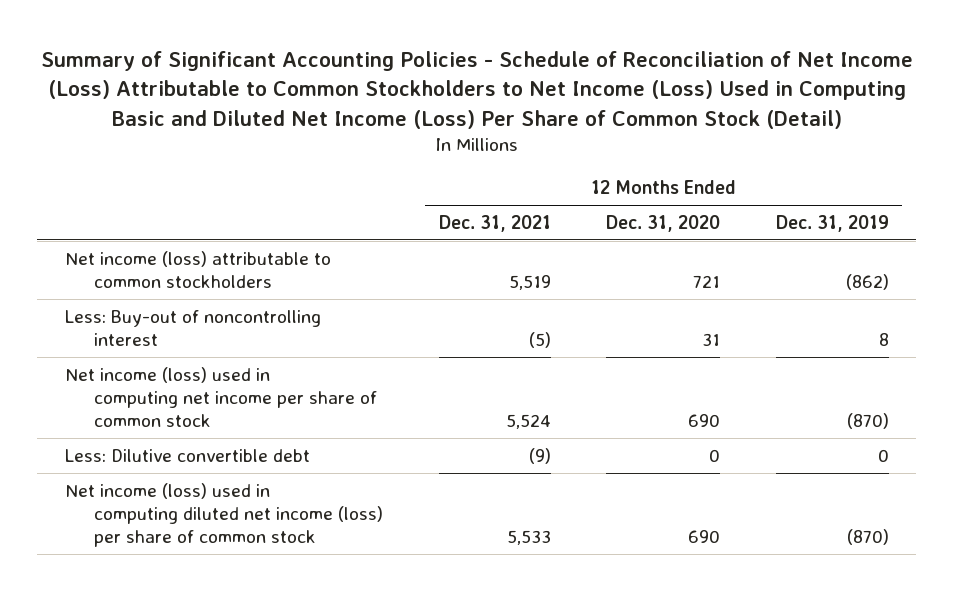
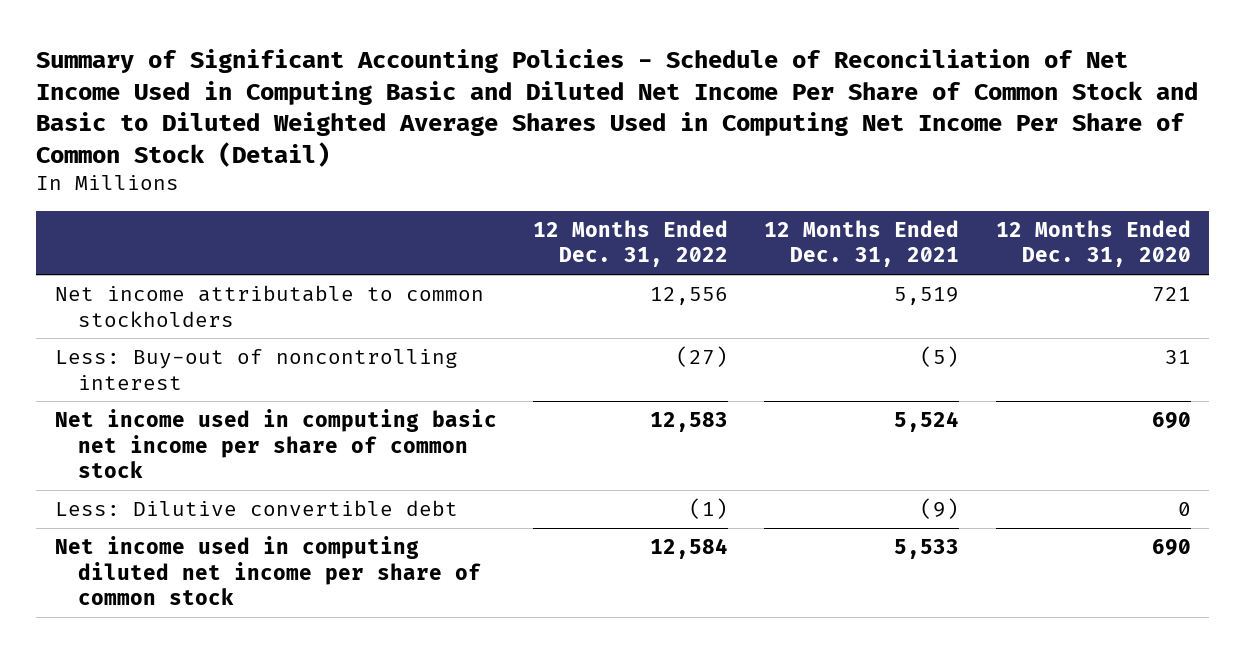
[40,50,913,129] Summary of Significant Accounting Policies - Schedule of Reconciliation of Net Income (Loss) Attributable to Common Stockholders to Net Income (Loss) Used in Computing Basic and Diluted Net Income (Loss) Per Share of Common Stock (Detail) -> [36,48,1199,167] Summary of Significant Accounting Policies - Schedule of Reconciliation of Net Income Used in Computing Basic and Diluted Net Income Per Share of Common Stock and Basic to Diluted Weighted Average Shares Used in Computing Net Income Per Share of Common Stock (Detail)
[775,214,889,232] Dec. 31, 2019 -> none
none -> [532,219,728,268] 12 Months Ended Dec. 31, 2022
[64,250,331,288] Net income (loss) attributable to common stockholders -> [54,284,484,327] Net income attributable to common stockholders
[64,366,378,428] Net income (loss) used in computing net income per share of common stock -> [54,408,497,479] Net income used in computing basic net income per share of common stock
[64,482,384,548] Net income (loss) used in computing diluted net income (loss) per share of common stock -> [54,535,482,606] Net income used in computing diluted net income per share of common stock

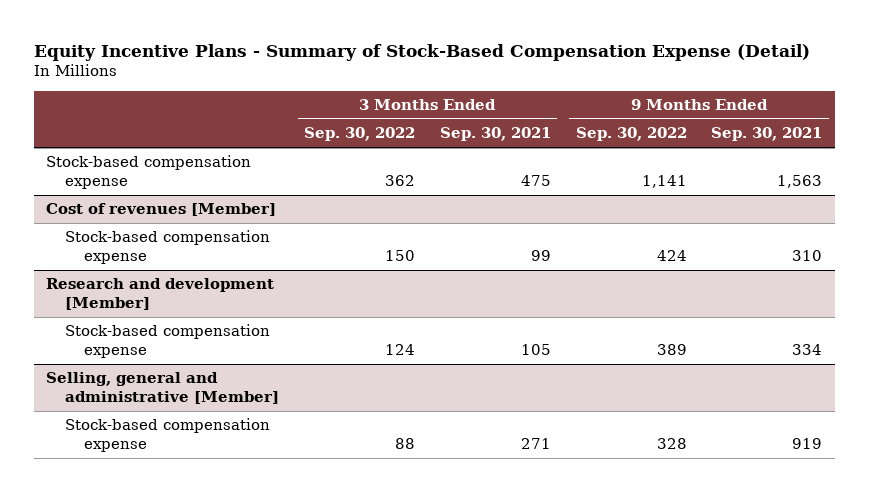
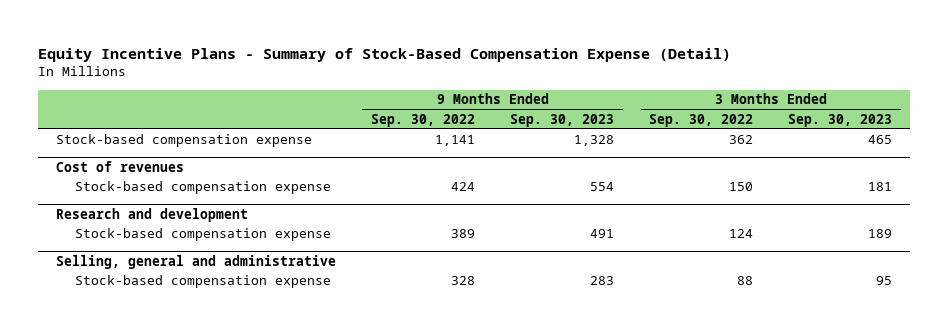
[439,127,551,142] Sep. 30, 2021 -> none
[711,127,823,142] Sep. 30, 2021 -> none
none -> [510,113,615,127] Sep. 30, 2023
none -> [788,113,893,127] Sep. 30, 2023
[46,203,277,217] Cost of revenues [Member] -> [56,161,185,173] Cost of revenues
[46,278,275,310] Research and development [Member] -> [56,208,249,223] Research and development
[46,372,280,404] Selling, general and administrative [Member] -> [56,255,337,270] Selling, general and administrative

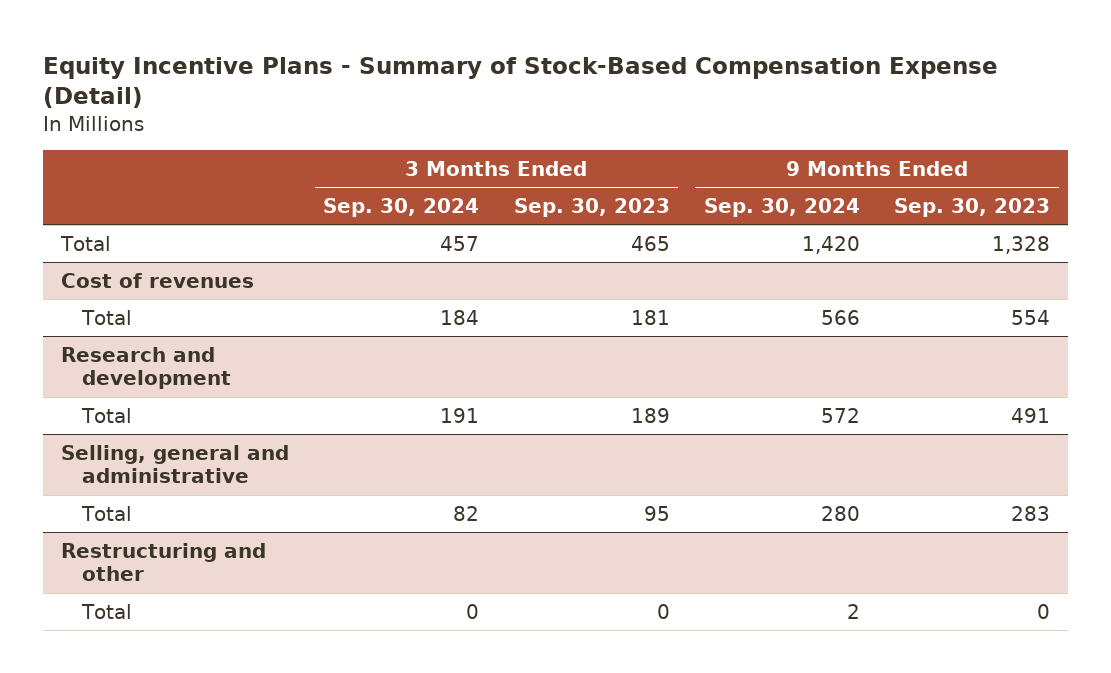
[371,113,476,127] Sep. 30, 2022 -> none
[649,113,754,127] Sep. 30, 2022 -> none
none -> [323,197,480,217] Sep. 30, 2024
none -> [704,197,861,217] Sep. 30, 2024
[56,134,313,148] Stock-based compensation expense -> [59,235,111,251] Total
[74,181,331,195] Stock-based compensation expense -> [81,309,133,325] Total
[74,228,331,242] Stock-based compensation expense -> [81,407,133,423] Total
[74,275,331,289] Stock-based compensation expense -> [81,505,133,521] Total
none -> [60,542,266,582] Restructuring and other
none -> [81,603,133,619] Total

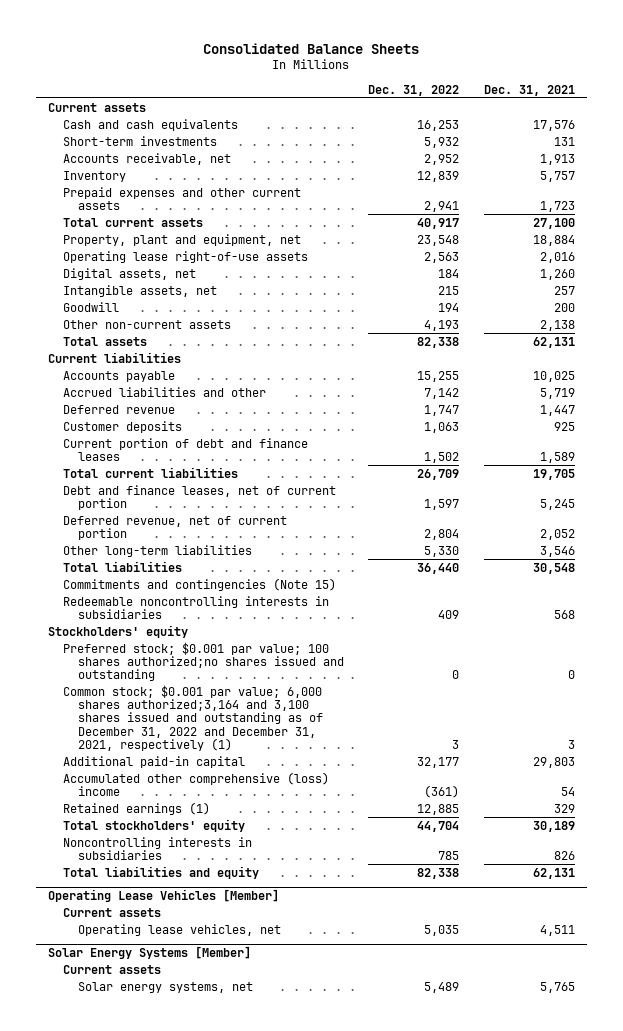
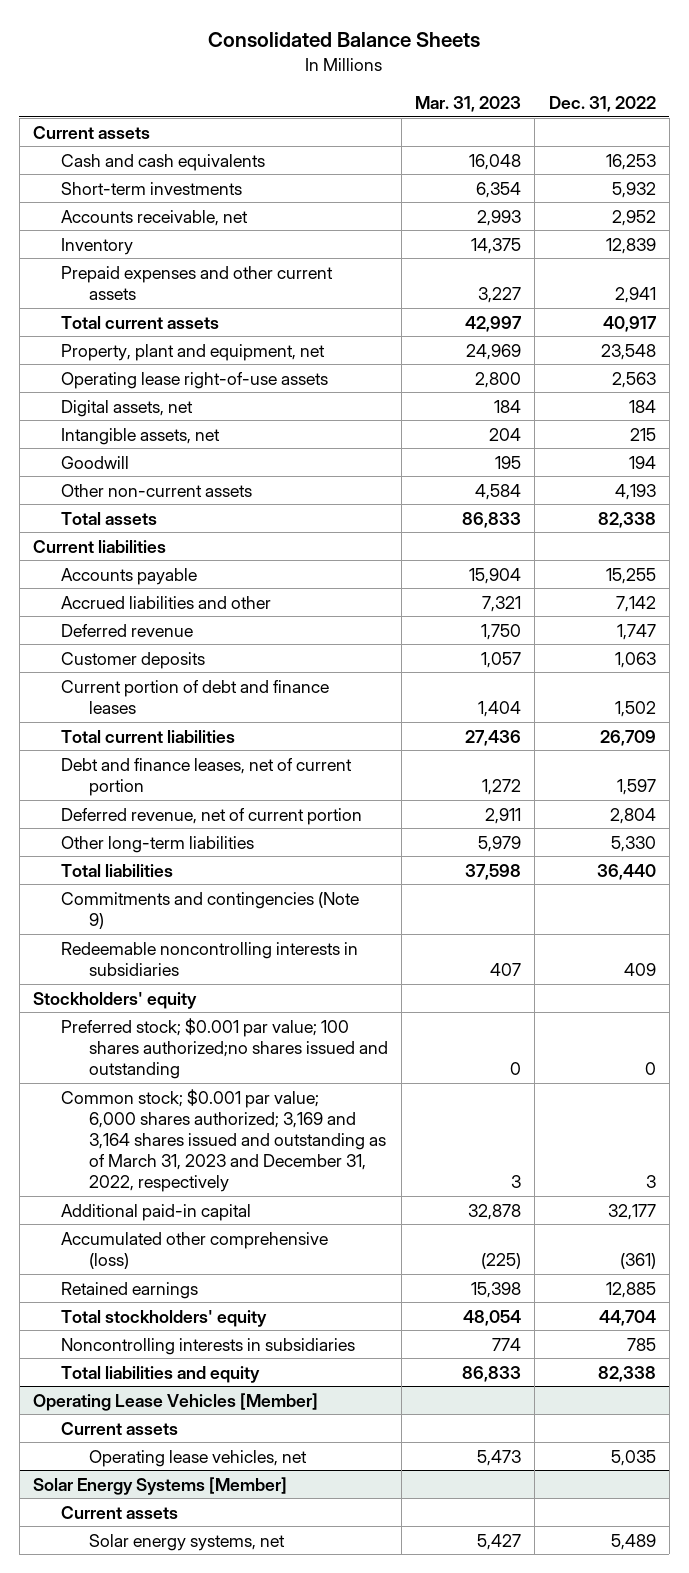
[483,84,575,96] Dec. 31, 2021 -> none
none -> [415,96,522,113] Mar. 31, 2023
[62,577,336,591] Commitments and contingencies (Note 15) -> [61,891,360,929] Commitments and contingencies (Note 9)
[62,684,323,752] Common stock; $0.001 par value; 6,000 shares authorized;3,164 and 3,100 shares issued and outstanding as of December 31, 2022 and December 31, 2021, respectively (1) -> [61,1088,386,1193] Common stock; $0.001 par value; 6,000 shares authorized; 3,169 and 3,164 shares issued and outstanding as of March 31, 2023 and December 31, 2022, respectively
[62,771,329,796] Accumulated other comprehensive (loss) income -> [61,1231,329,1269] Accumulated other comprehensive (loss)
[62,801,210,815] Retained earnings (1) -> [61,1281,199,1299] Retained earnings

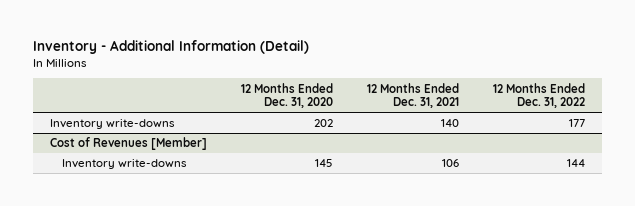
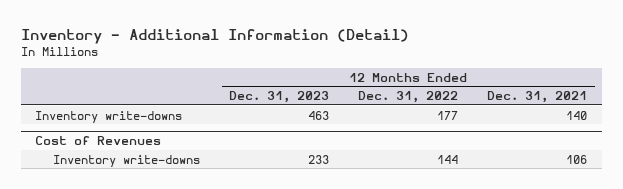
[241,82,334,109] 12 Months Ended Dec. 31, 2020 -> none
none -> [229,91,330,104] Dec. 31, 2023
[50,137,208,151] Cost of Revenues [Member] -> [35,136,162,146] Cost of Revenues

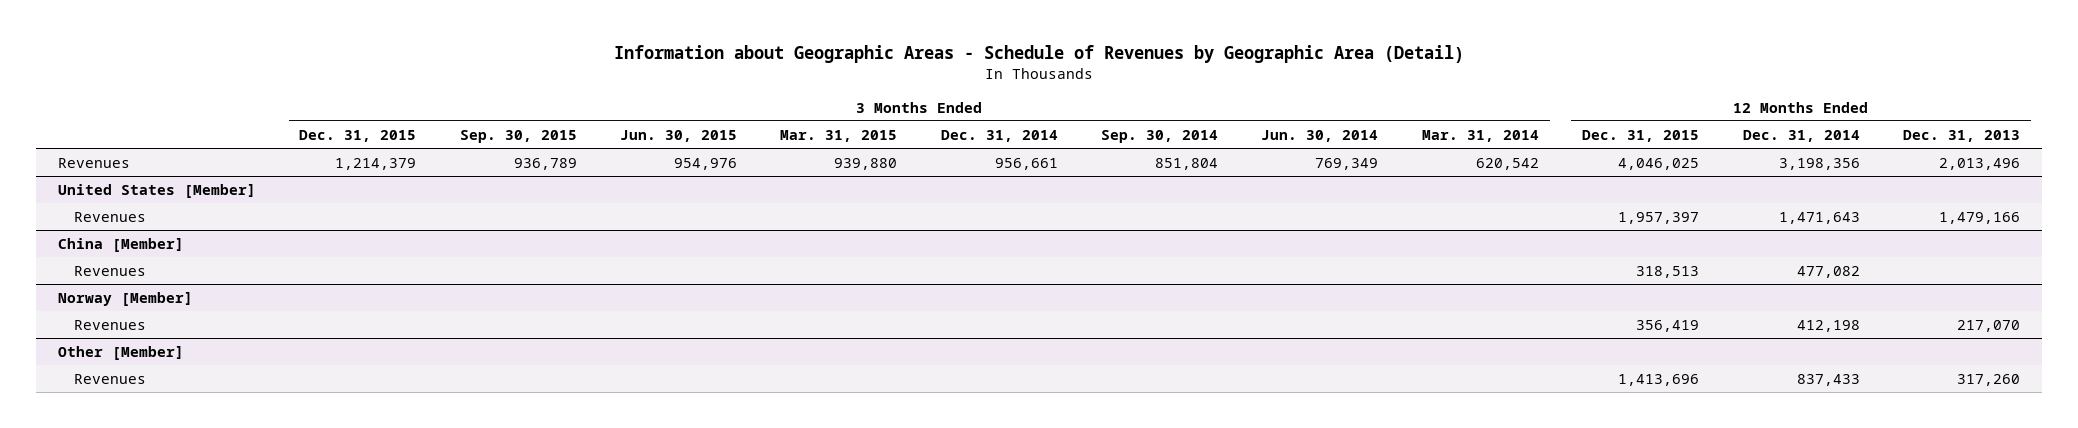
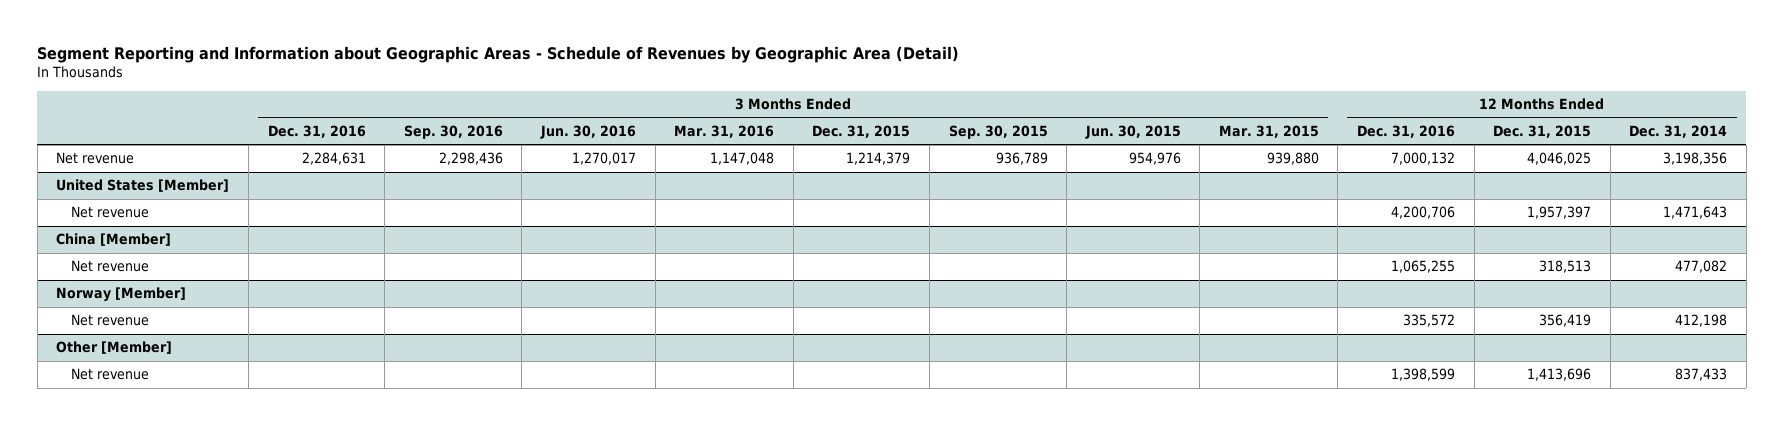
[613,45,1464,64] Information about Geographic Areas - Schedule of Revenues by Geographic Area (Detail) -> [37,45,960,63] Segment Reporting and Information about Geographic Areas - Schedule of Revenues by Geographic Area (Detail)
[940,129,1058,142] Dec. 31, 2014 -> none
[1101,129,1219,143] Sep. 30, 2014 -> none
[1261,129,1379,142] Jun. 30, 2014 -> none
[1421,129,1539,142] Mar. 31, 2014 -> none
[1902,129,2020,142] Dec. 31, 2013 -> none
none -> [267,124,366,138] Dec. 31, 2016
none -> [403,124,503,139] Sep. 30, 2016
none -> [539,124,636,139] Jun. 30, 2016
none -> [674,124,775,138] Mar. 31, 2016
none -> [1357,124,1456,138] Dec. 31, 2016
[58,157,131,168] Revenues -> [56,152,135,165] Net revenue
[74,211,147,222] Revenues -> [70,206,149,219] Net revenue
[74,265,147,276] Revenues -> [70,260,149,273] Net revenue
[74,319,147,330] Revenues -> [70,314,149,327] Net revenue
[74,373,147,384] Revenues -> [70,368,149,381] Net revenue

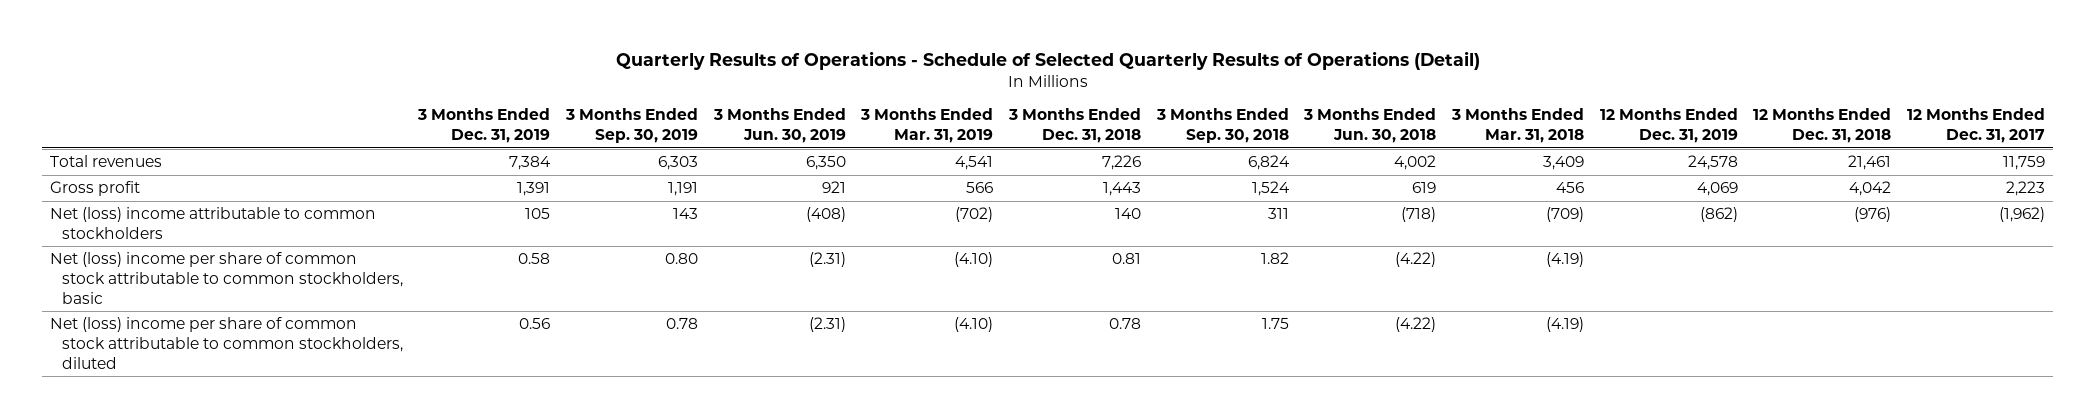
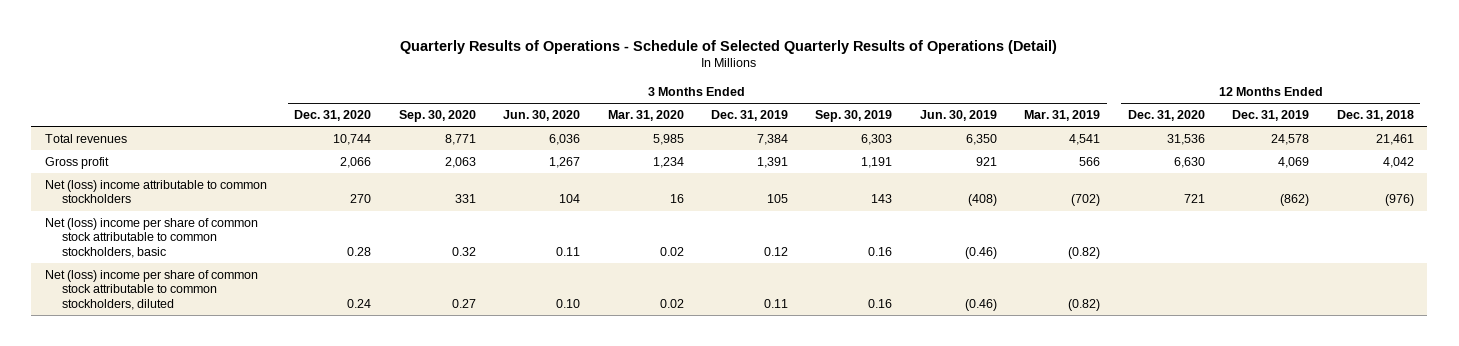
[1008,108,1142,144] 3 Months Ended Dec. 31, 2018 -> none
[1155,108,1289,144] 3 Months Ended Sep. 30, 2018 -> none
[1303,108,1437,144] 3 Months Ended Jun. 30, 2018 -> none
[1451,108,1585,144] 3 Months Ended Mar. 31, 2018 -> none
[1907,108,2046,144] 12 Months Ended Dec. 31, 2017 -> none
none -> [294,110,372,122] Dec. 31, 2020
none -> [398,110,476,123] Sep. 30, 2020
none -> [503,110,581,122] Jun. 30, 2020
none -> [607,110,684,122] Mar. 31, 2020
none -> [1127,110,1205,122] Dec. 31, 2020
[518,253,551,265] 0.58 -> [764,246,789,256] 0.12
[665,253,699,265] 0.80 -> [868,246,893,256] 0.16
[808,252,846,268] (2.31) -> [964,246,997,259] (0.46)
[954,252,994,268] (4.10) -> [1068,246,1101,259] (0.82)
[519,318,551,330] 0.56 -> [764,298,789,308] 0.11
[666,318,699,330] 0.78 -> [868,298,893,308] 0.16
[808,317,846,333] (2.31) -> [964,298,997,311] (0.46)
[954,317,994,333] (4.10) -> [1068,298,1101,311] (0.82)

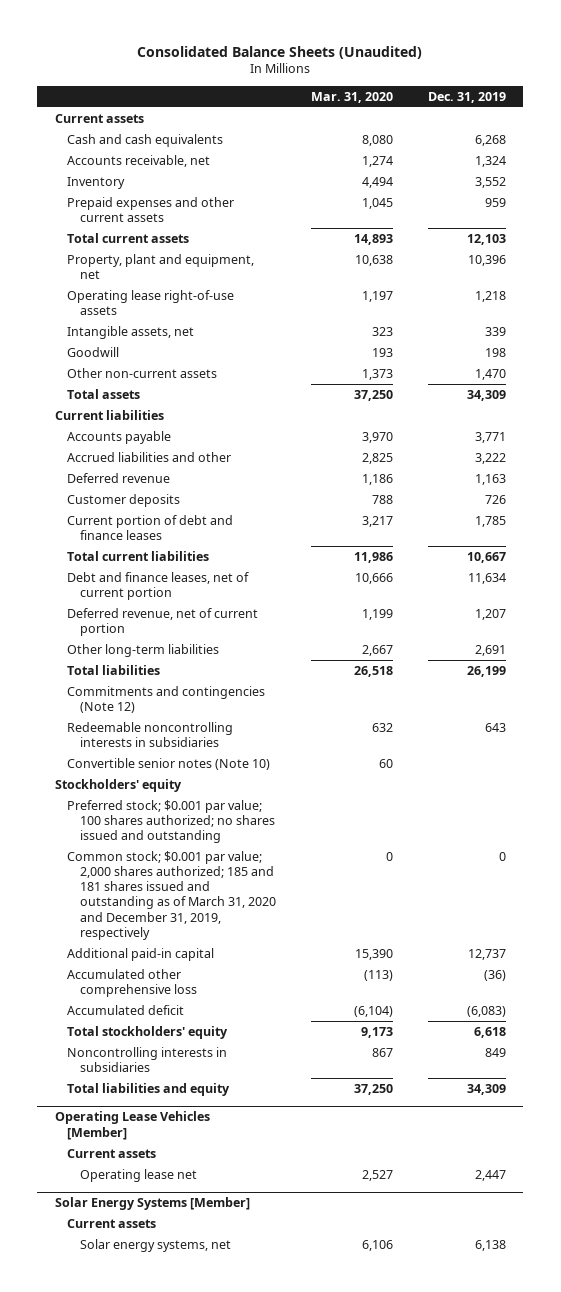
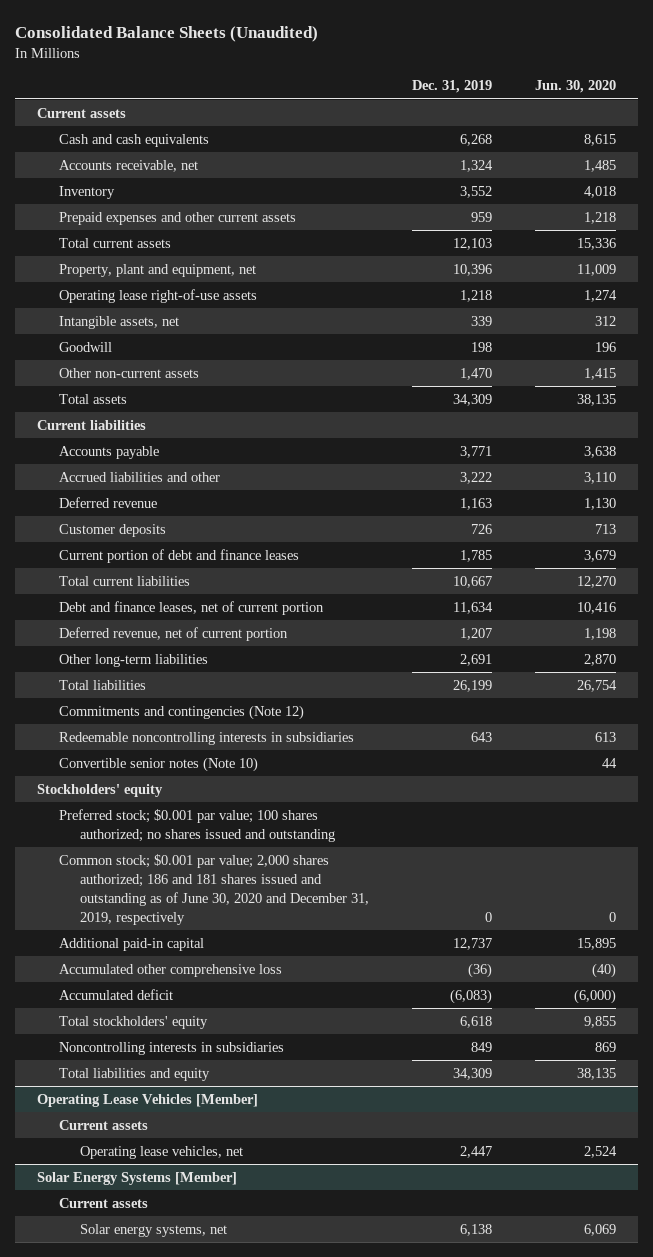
[310,91,393,103] Mar. 31, 2020 -> none
none -> [535,80,617,94] Jun. 30, 2020
[67,850,276,940] Common stock; $0.001 par value; 2,000 shares authorized; 185 and 181 shares issued and outstanding as of March 31, 2020 and December 31, 2019, respectively -> [58,853,370,925] Common stock; $0.001 par value; 2,000 shares authorized; 186 and 181 shares issued and outstanding as of June 30, 2020 and December 31, 2019, respectively
[79,1168,197,1182] Operating lease net -> [80,1145,244,1159] Operating lease vehicles, net

